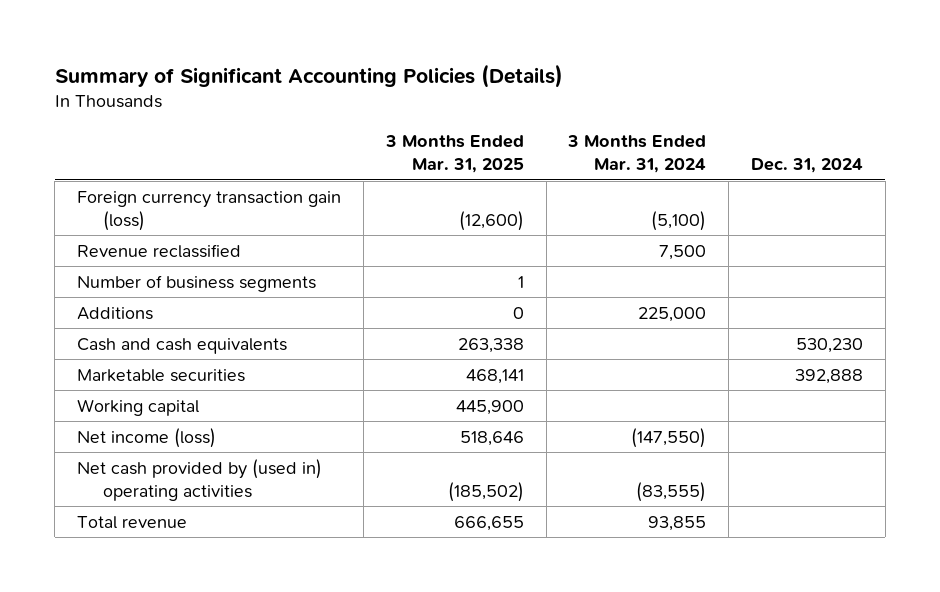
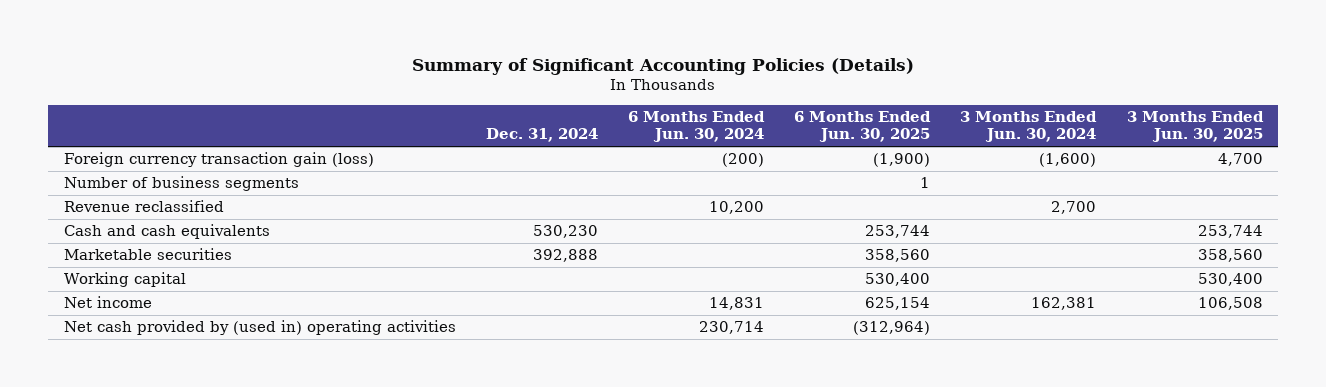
[384,135,524,174] 3 Months Ended Mar. 31, 2025 -> none
[567,135,707,174] 3 Months Ended Mar. 31, 2024 -> none
none -> [627,111,765,143] 6 Months Ended Jun. 30, 2024
none -> [794,111,932,143] 6 Months Ended Jun. 30, 2025
none -> [960,111,1098,143] 3 Months Ended Jun. 30, 2024
none -> [1126,111,1264,143] 3 Months Ended Jun. 30, 2025
[77,306,154,320] Additions -> none
[77,243,242,258] Revenue reclassified -> [63,200,224,213] Revenue reclassified
[77,427,217,448] Net income (loss) -> [63,296,152,309] Net income
[77,515,188,529] Total revenue -> none

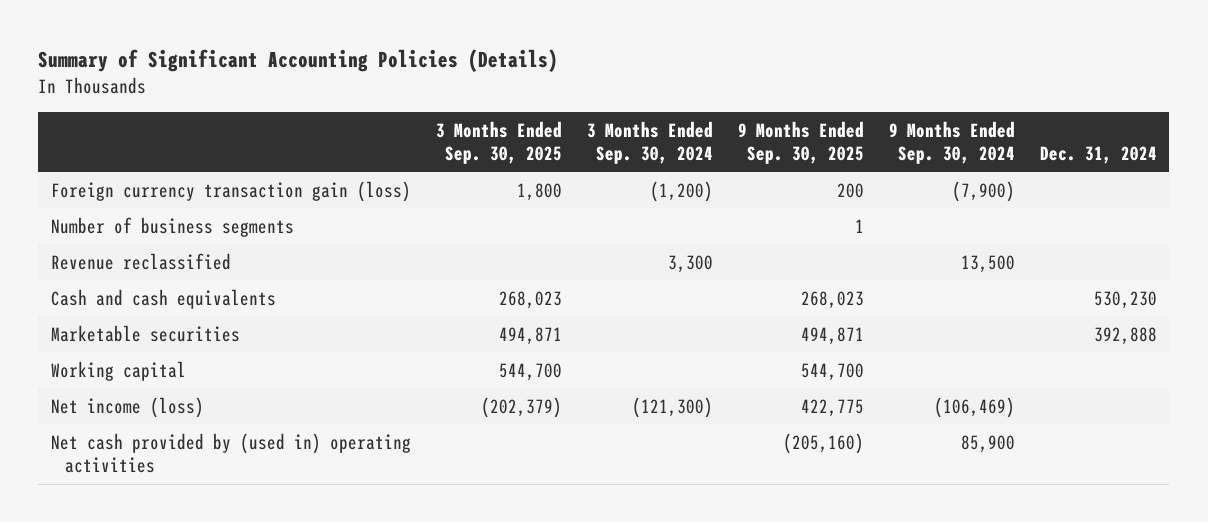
[627,111,765,143] 6 Months Ended Jun. 30, 2024 -> none
[794,111,932,143] 6 Months Ended Jun. 30, 2025 -> none
[960,111,1098,143] 3 Months Ended Jun. 30, 2024 -> none
[1126,111,1264,143] 3 Months Ended Jun. 30, 2025 -> none
none -> [435,120,562,164] 3 Months Ended Sep. 30, 2025
none -> [586,120,713,164] 3 Months Ended Sep. 30, 2024
none -> [737,120,864,164] 9 Months Ended Sep. 30, 2025
none -> [888,120,1015,164] 9 Months Ended Sep. 30, 2024
[63,296,152,309] Net income -> [50,396,204,418] Net income (loss)

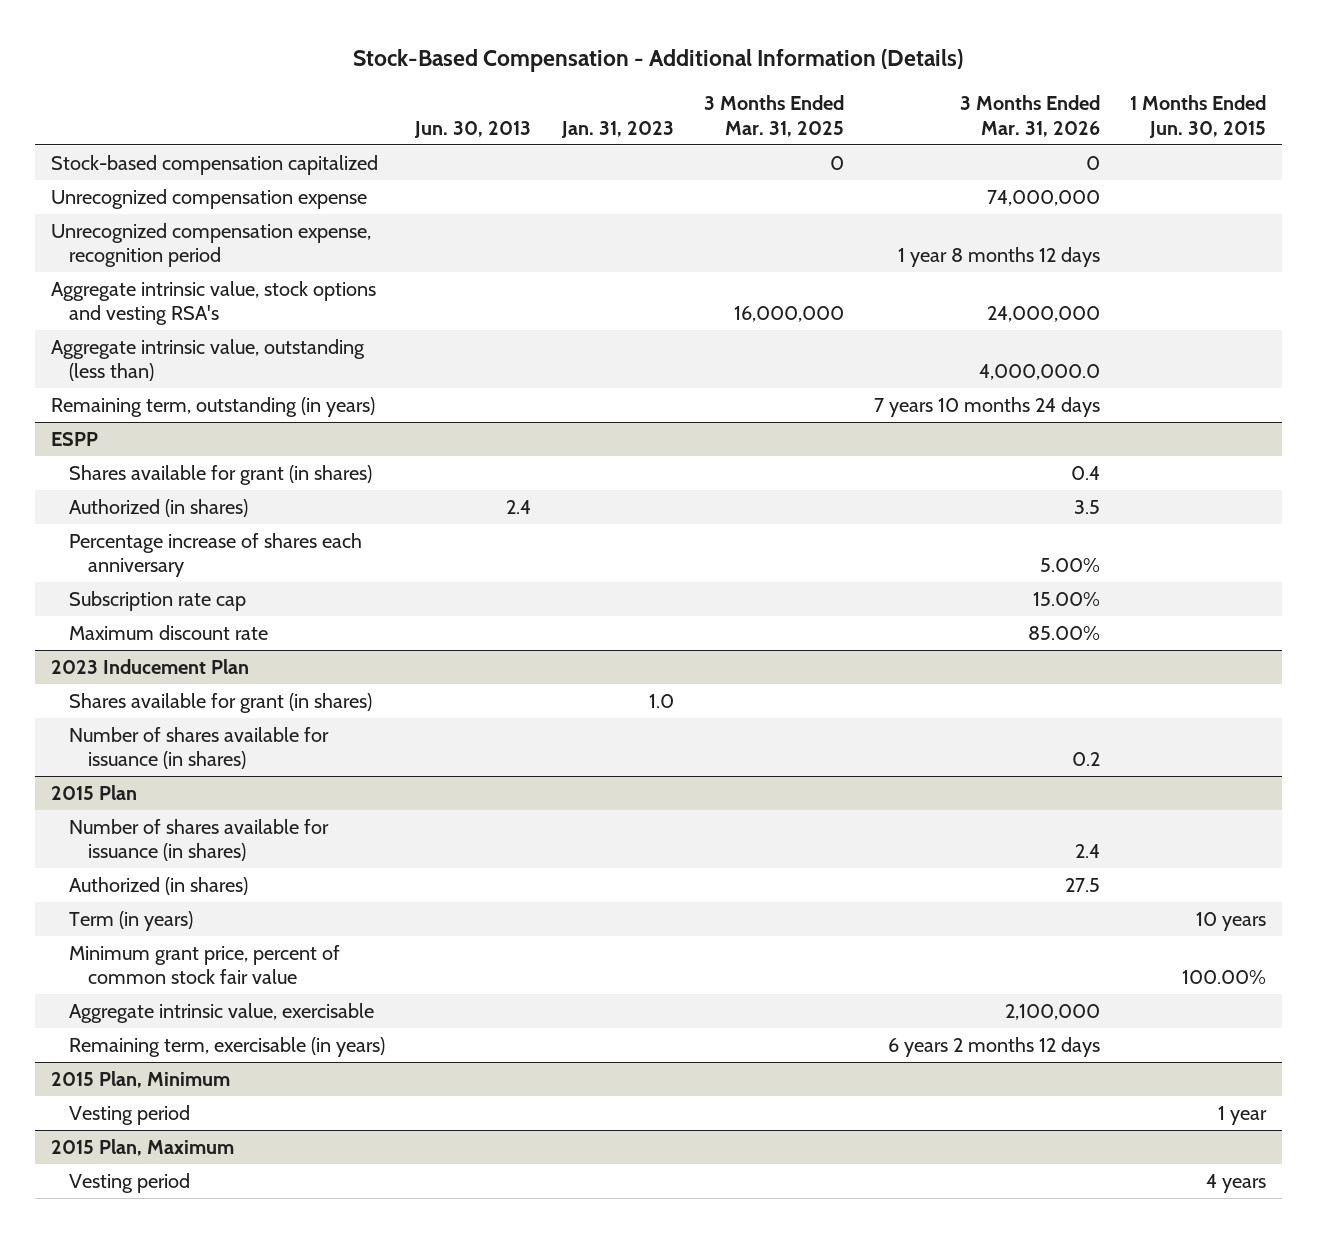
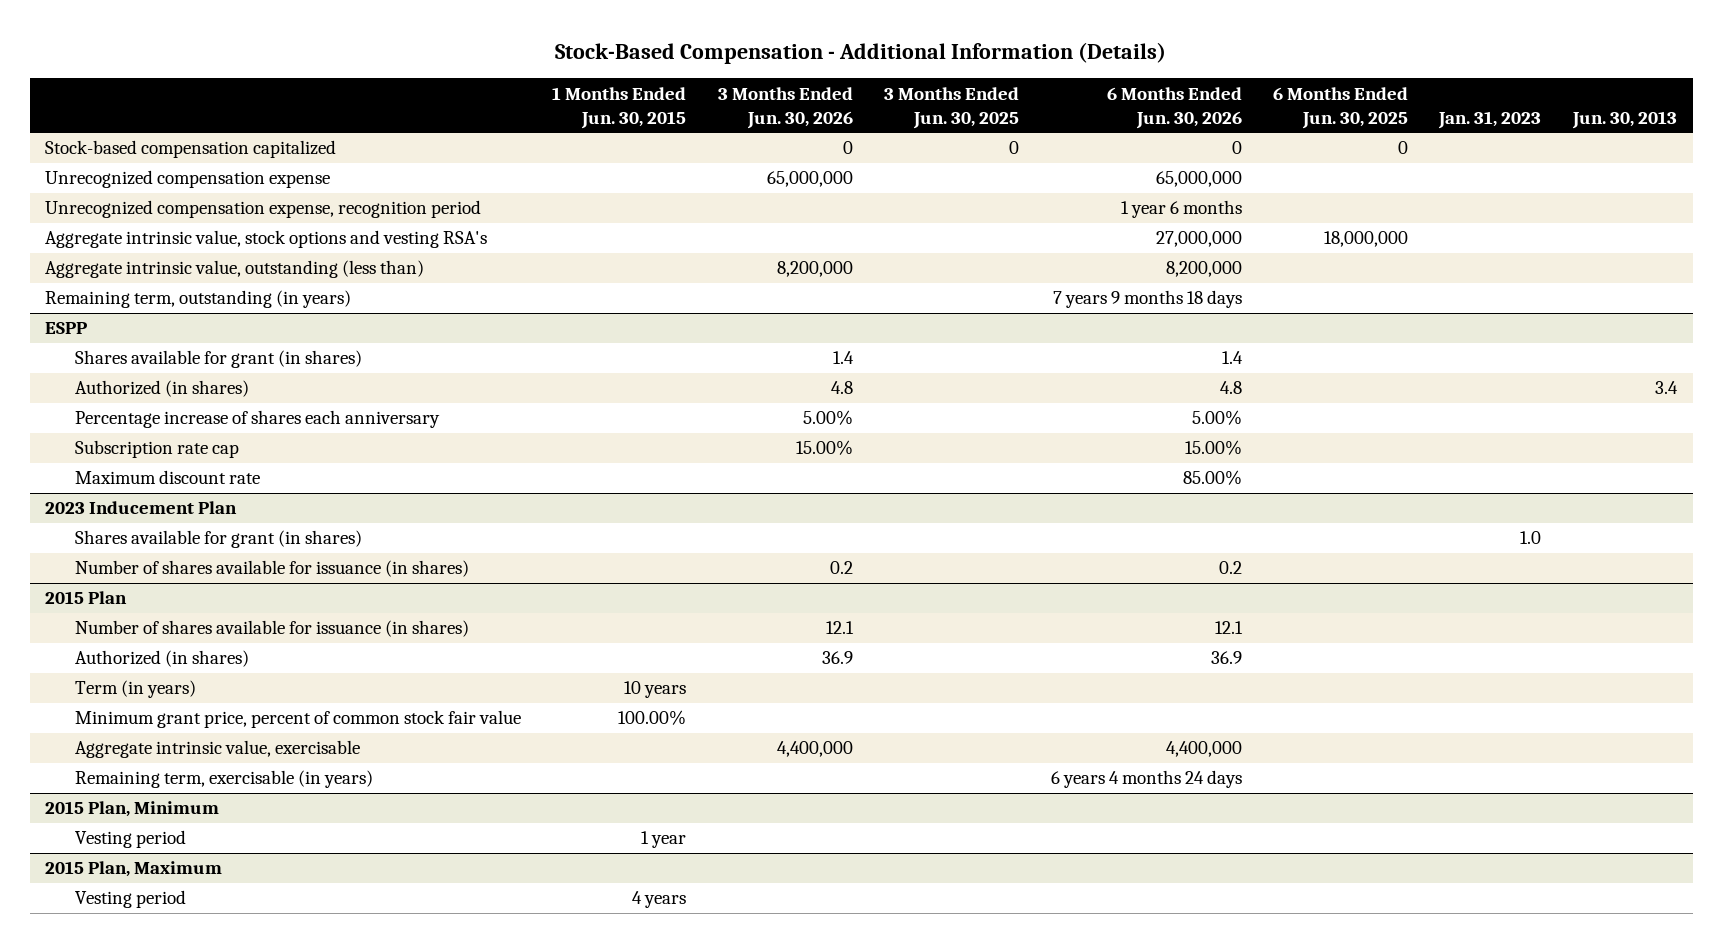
[703,95,844,137] 3 Months Ended Mar. 31, 2025 -> none
[960,95,1101,137] 3 Months Ended Mar. 31, 2026 -> none
none -> [717,86,853,130] 3 Months Ended Jun. 30, 2026
none -> [884,86,1020,130] 3 Months Ended Jun. 30, 2025
none -> [1106,86,1242,130] 6 Months Ended Jun. 30, 2026
none -> [1273,86,1409,130] 6 Months Ended Jun. 30, 2025
[506,499,532,514] 2.4 -> [1654,381,1678,395] 3.4

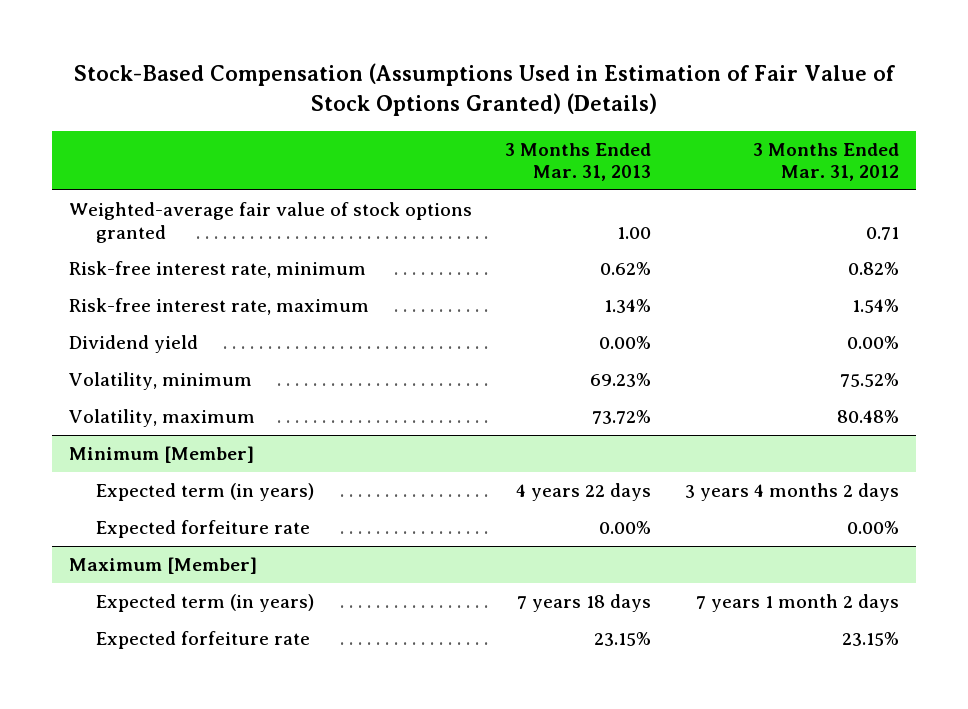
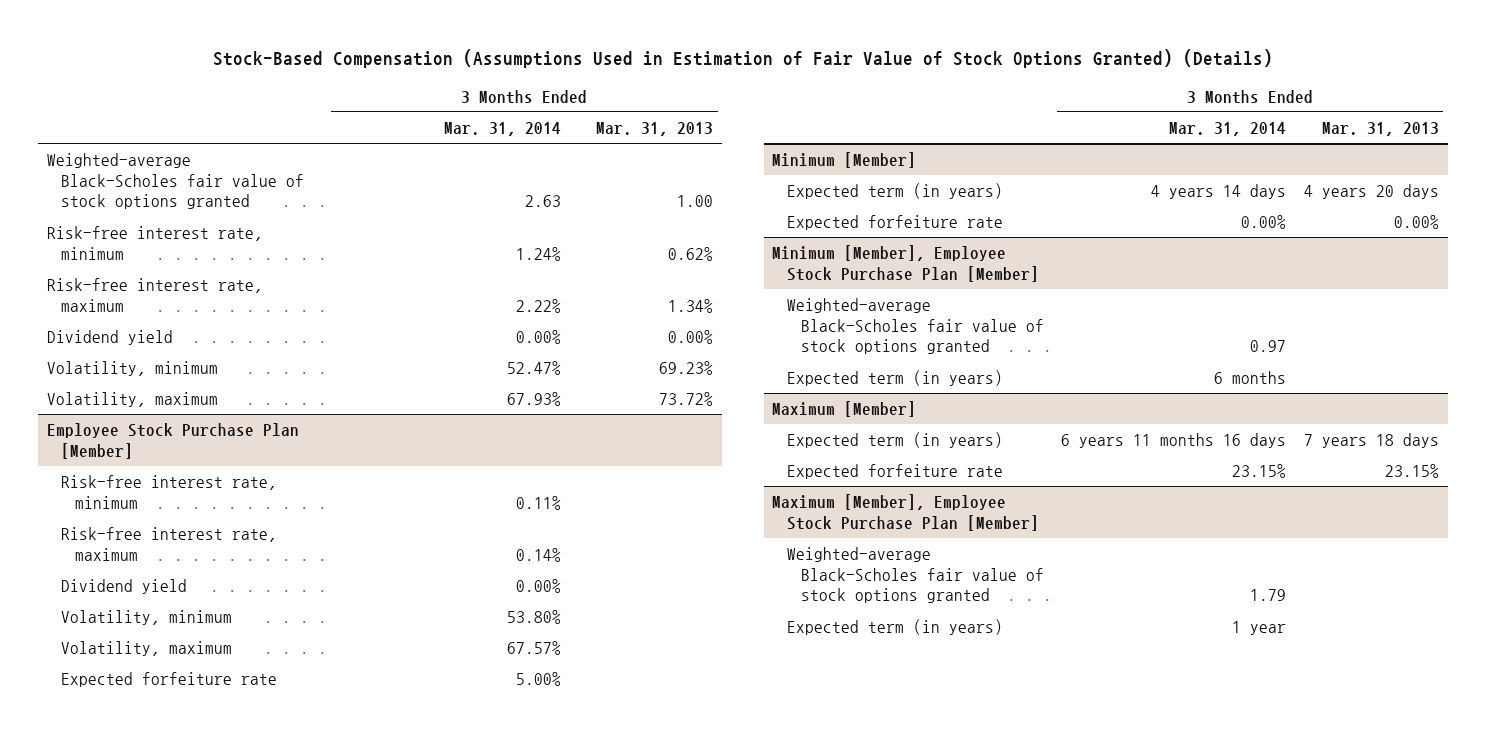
[753,142,900,182] 3 Months Ended Mar. 31, 2012 -> none
none -> [443,121,561,136] Mar. 31, 2014
[68,201,472,243] Weighted-average fair value of stock options granted -> [46,152,304,210] Weighted-average Black-Scholes fair value of stock options granted
none -> [46,422,299,459] Employee Stock Purchase Plan [Member]
none -> [60,474,277,509] Risk-free interest rate, minimum
none -> [60,526,277,561] Risk-free interest rate, maximum
none -> [60,578,187,594] Dividend yield
none -> [60,609,232,625] Volatility, minimum
none -> [60,640,232,656] Volatility, maximum
none -> [60,671,277,687] Expected forfeiture rate
[516,482,652,501] 4 years 22 days -> [1303,183,1439,199] 4 years 20 days
none -> [772,244,1039,282] Minimum [Member], Employee Stock Purchase Plan [Member]
none -> [786,297,1044,355] Weighted-average Black-Scholes fair value of stock options granted
none -> [786,369,1003,386] Expected term (in years)
none -> [772,493,1039,531] Maximum [Member], Employee Stock Purchase Plan [Member]
none -> [786,546,1044,604] Weighted-average Black-Scholes fair value of stock options granted
none -> [786,618,1003,635] Expected term (in years)

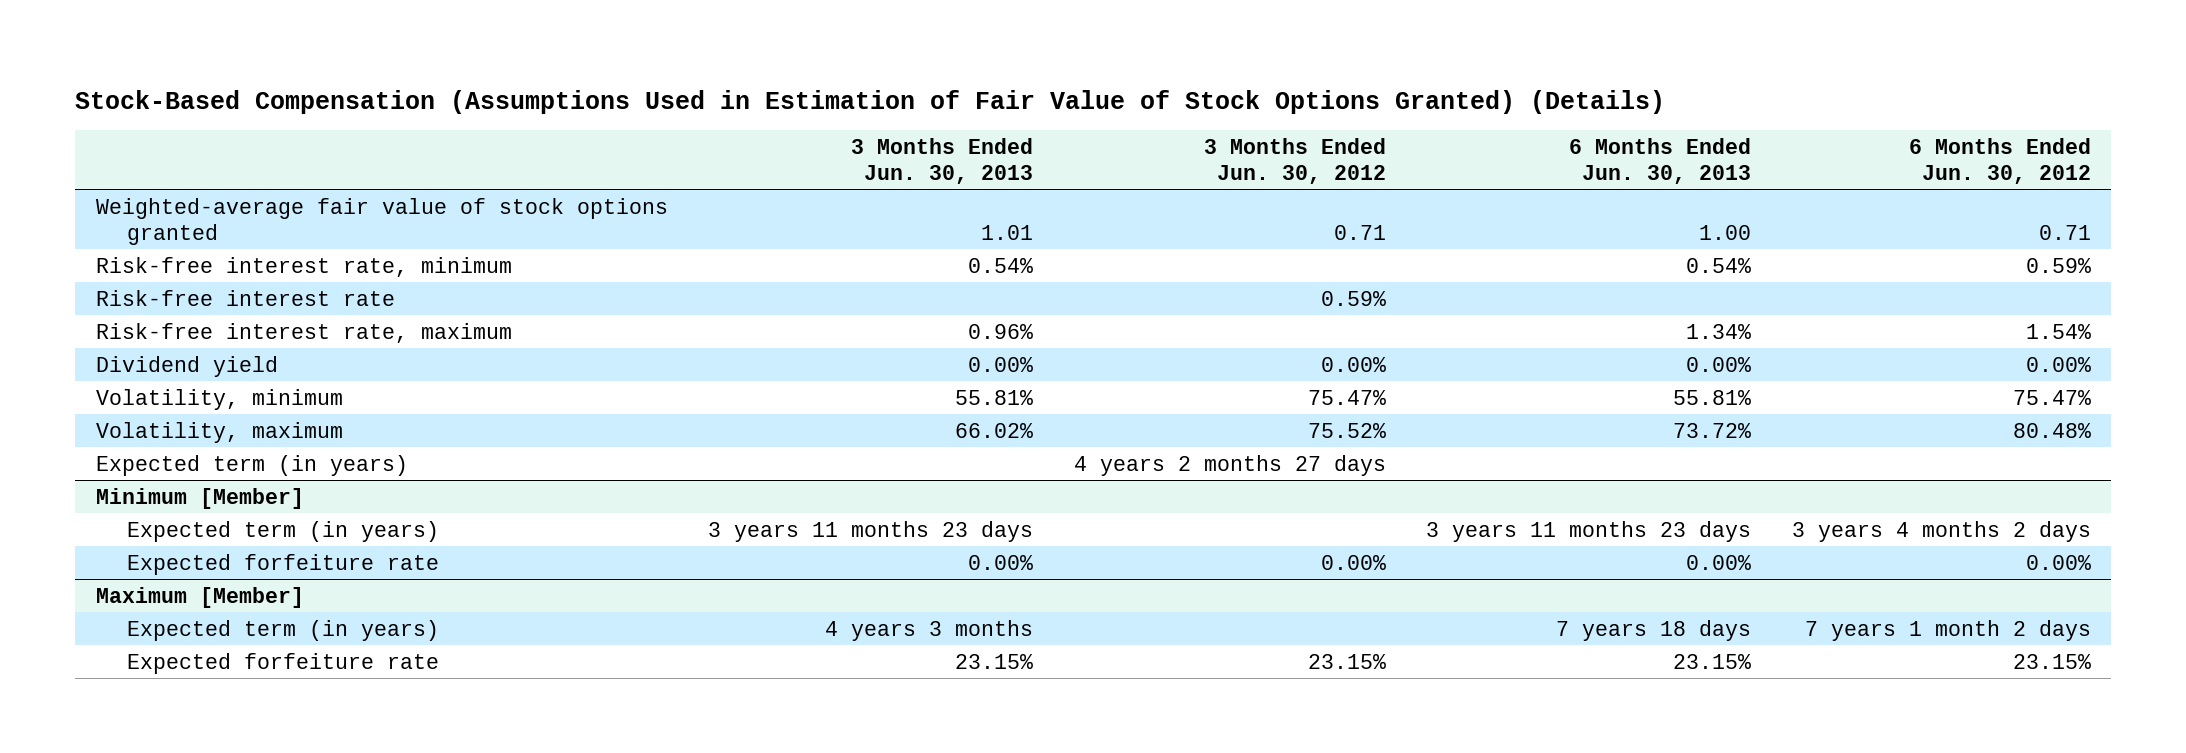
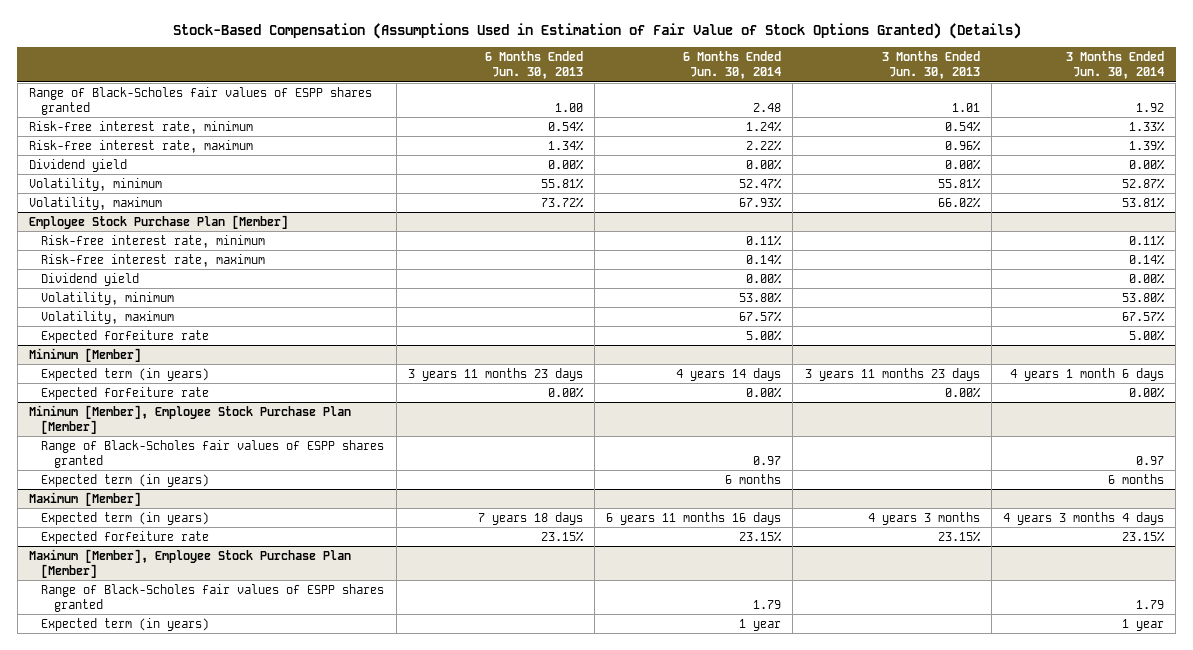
[1203,137,1386,184] 3 Months Ended Jun. 30, 2012 -> none
[1908,137,2091,184] 6 Months Ended Jun. 30, 2012 -> none
none -> [683,50,782,79] 6 Months Ended Jun. 30, 2014
none -> [1066,50,1165,79] 3 Months Ended Jun. 30, 2014
[95,197,668,245] Weighted-average fair value of stock options granted -> [28,86,372,115] Range of Black-Scholes fair values of ESPP shares granted
[95,289,395,306] Risk-free interest rate -> none
[95,454,408,476] Expected term (in years) -> none
none -> [28,214,288,229] Employee Stock Purchase Plan [Member]
none -> [41,234,266,248] Risk-free interest rate, minimum
none -> [41,253,266,267] Risk-free interest rate, maximum
none -> [41,272,140,286] Dividend yield
none -> [41,291,175,305] Volatility, minimum
none -> [41,310,175,324] Volatility, maximum
none -> [41,329,210,343] Expected forfeiture rate
none -> [28,404,351,434] Minimum [Member], Employee Stock Purchase Plan [Member]
none -> [41,439,385,468] Range of Black-Scholes fair values of ESPP shares granted
none -> [41,473,210,487] Expected term (in years)
none -> [28,548,351,578] Maximum [Member], Employee Stock Purchase Plan [Member]
none -> [41,583,385,612] Range of Black-Scholes fair values of ESPP shares granted
none -> [41,617,210,631] Expected term (in years)

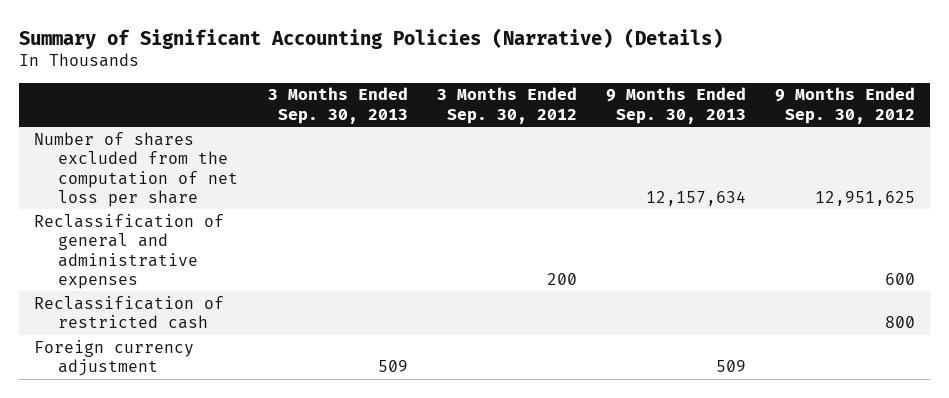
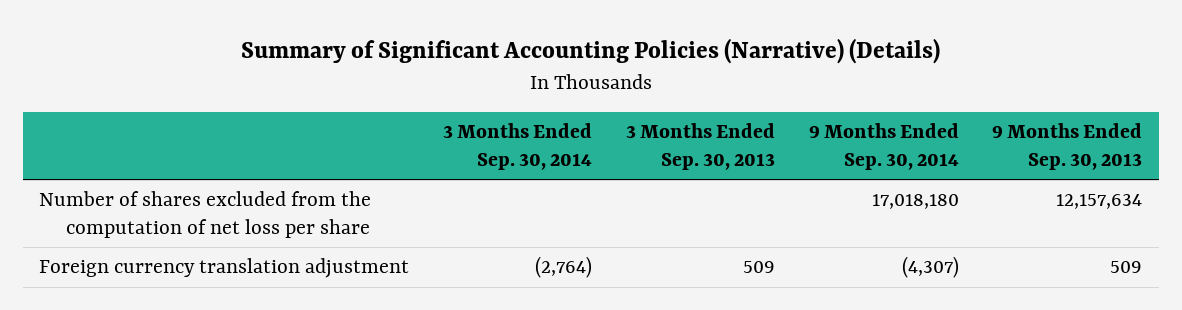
[436,87,577,124] 3 Months Ended Sep. 30, 2012 -> none
[775,87,916,124] 9 Months Ended Sep. 30, 2012 -> none
none -> [443,123,593,170] 3 Months Ended Sep. 30, 2014
none -> [808,123,959,170] 9 Months Ended Sep. 30, 2014
[34,213,225,290] Reclassification of general and administrative expenses -> none
[34,295,225,330] Reclassification of restricted cash -> none
[34,339,195,377] Foreign currency adjustment -> [39,258,410,279] Foreign currency translation adjustment

